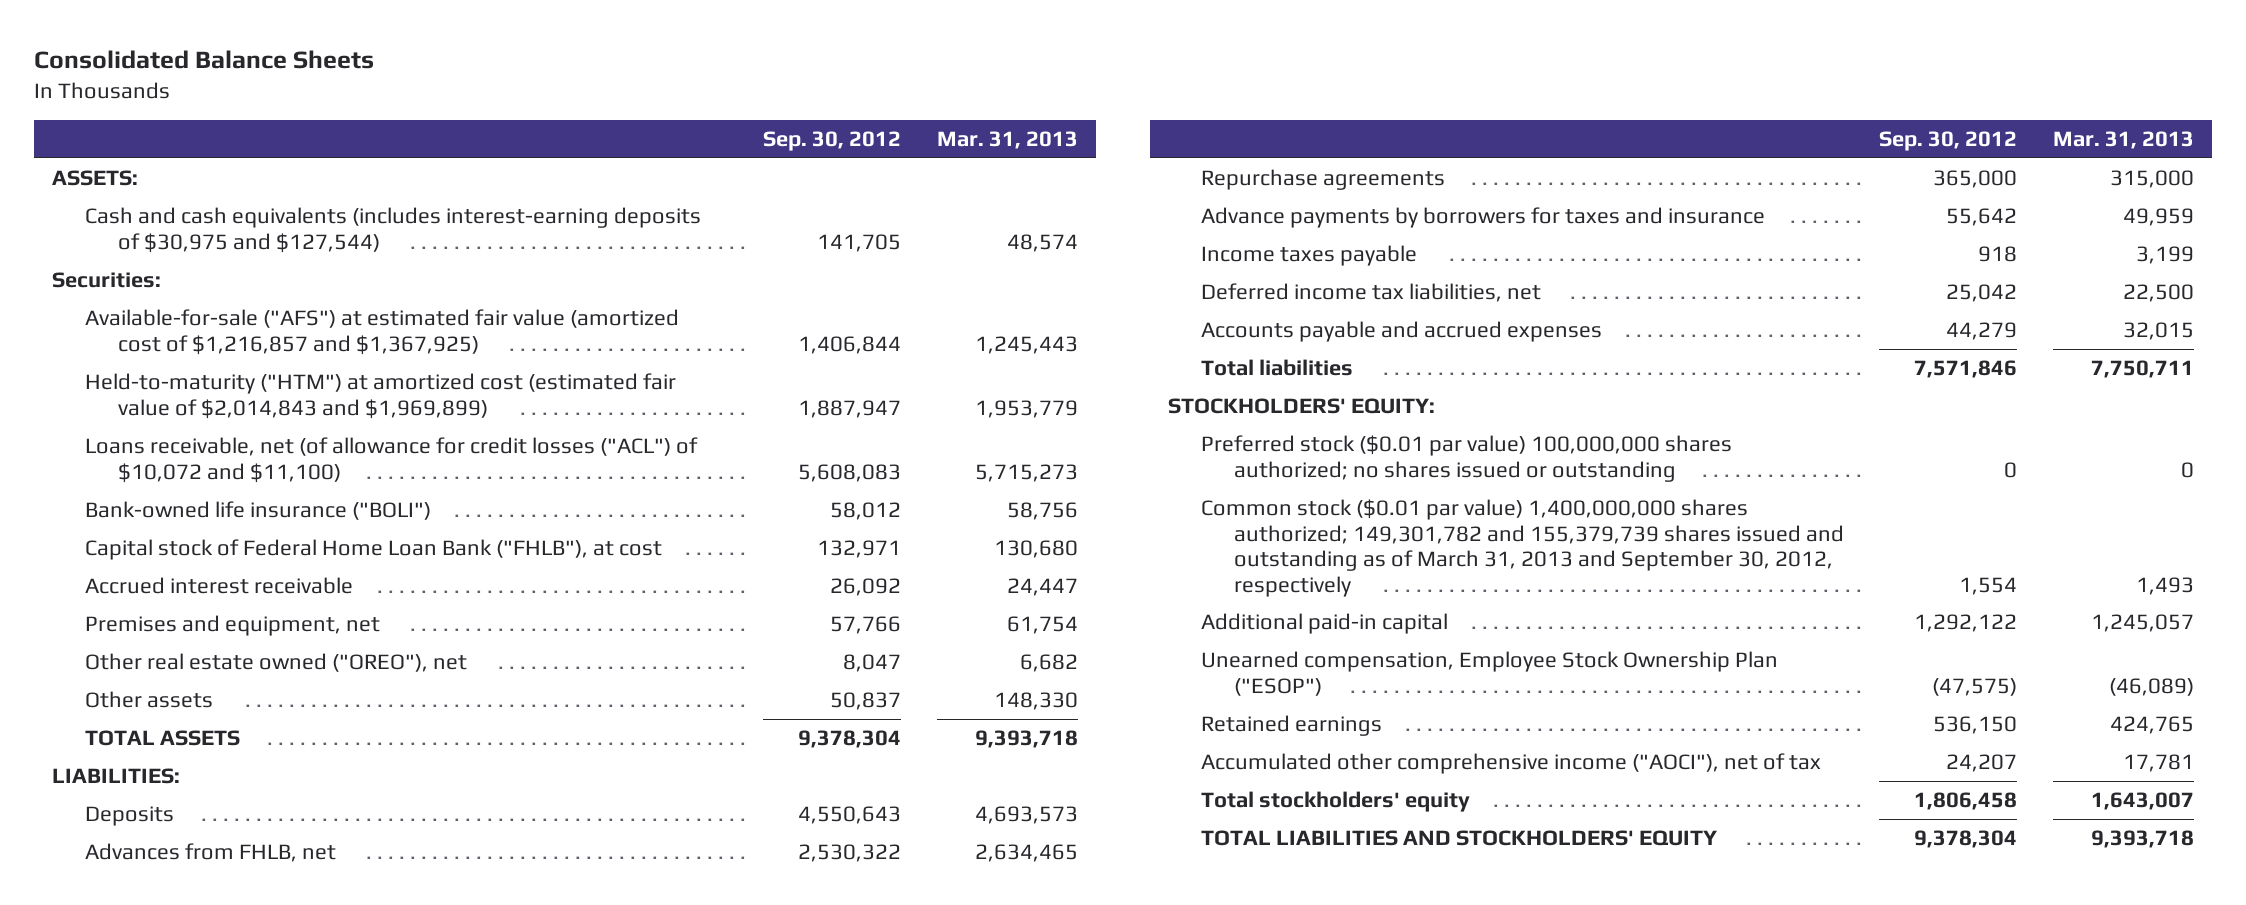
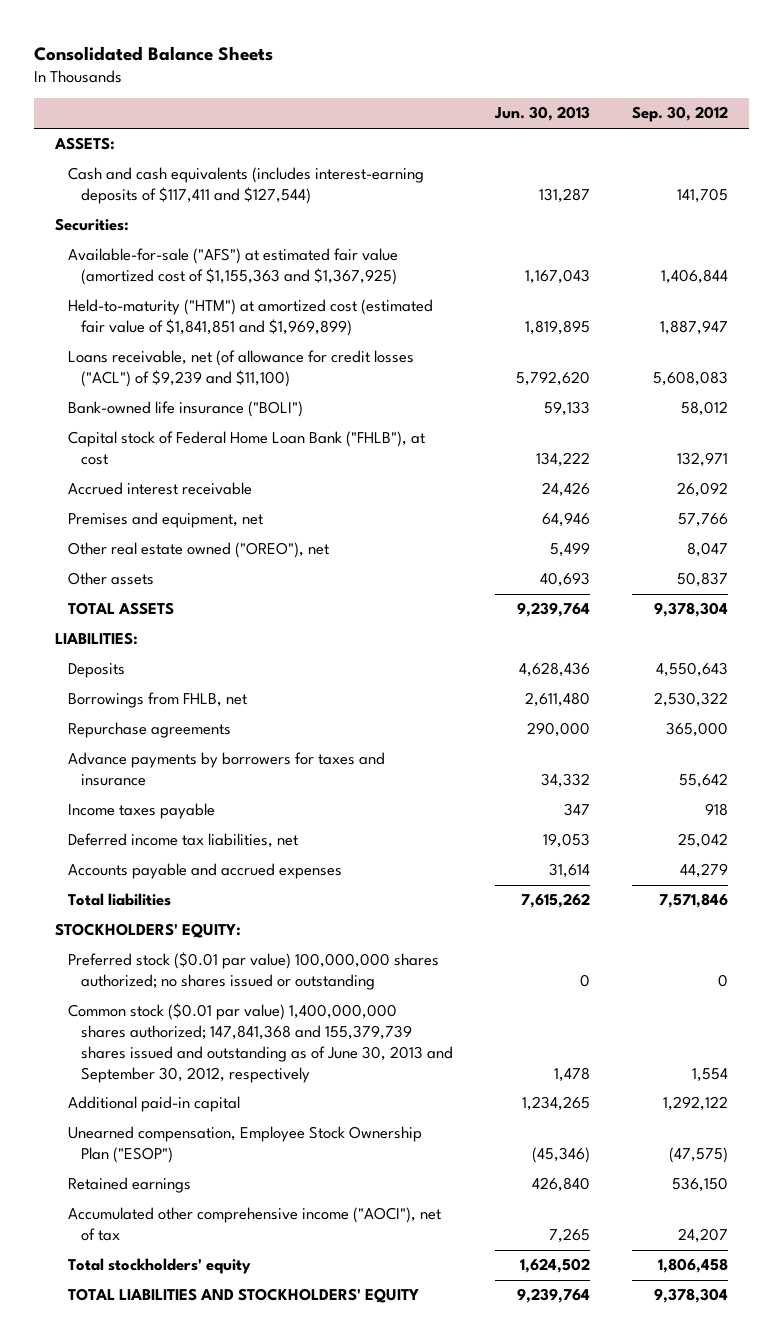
[936,130,1078,149] Mar. 31, 2013 -> none
none -> [493,106,590,122] Jun. 30, 2013
[84,207,701,253] Cash and cash equivalents (includes interest-earning deposits of $30,975 and $127,544) -> [67,167,424,205] Cash and cash equivalents (includes interest-earning deposits of $117,411 and $127,544)
[84,309,679,355] Available-for-sale ("AFS") at estimated fair value (amortized cost of $1,216,857 and $1,367,925) -> [67,248,398,286] Available-for-sale ("AFS") at estimated fair value (amortized cost of $1,155,363 and $1,367,925)
[84,373,676,419] Held-to-maturity ("HTM") at amortized cost (estimated fair value of $2,014,843 and $1,969,899) -> [67,299,433,337] Held-to-maturity ("HTM") at amortized cost (estimated fair value of $1,841,851 and $1,969,899)
[84,437,698,483] Loans receivable, net (of allowance for credit losses ("ACL") of $10,072 and $11,100) -> [67,350,414,388] Loans receivable, net (of allowance for credit losses ("ACL") of $9,239 and $11,100)
[84,843,336,863] Advances from FHLB, net -> [67,692,247,709] Borrowings from FHLB, net
[1201,499,1845,597] Common stock ($0.01 par value) 1,400,000,000 shares authorized; 149,301,782 and 155,379,739 shares issued and outstanding as of March 31, 2013 and September 30, 2012, respectively -> [67,1003,453,1083] Common stock ($0.01 par value) 1,400,000,000 shares authorized; 147,841,368 and 155,379,739 shares issued and outstanding as of June 30, 2013 and September 30, 2012, respectively

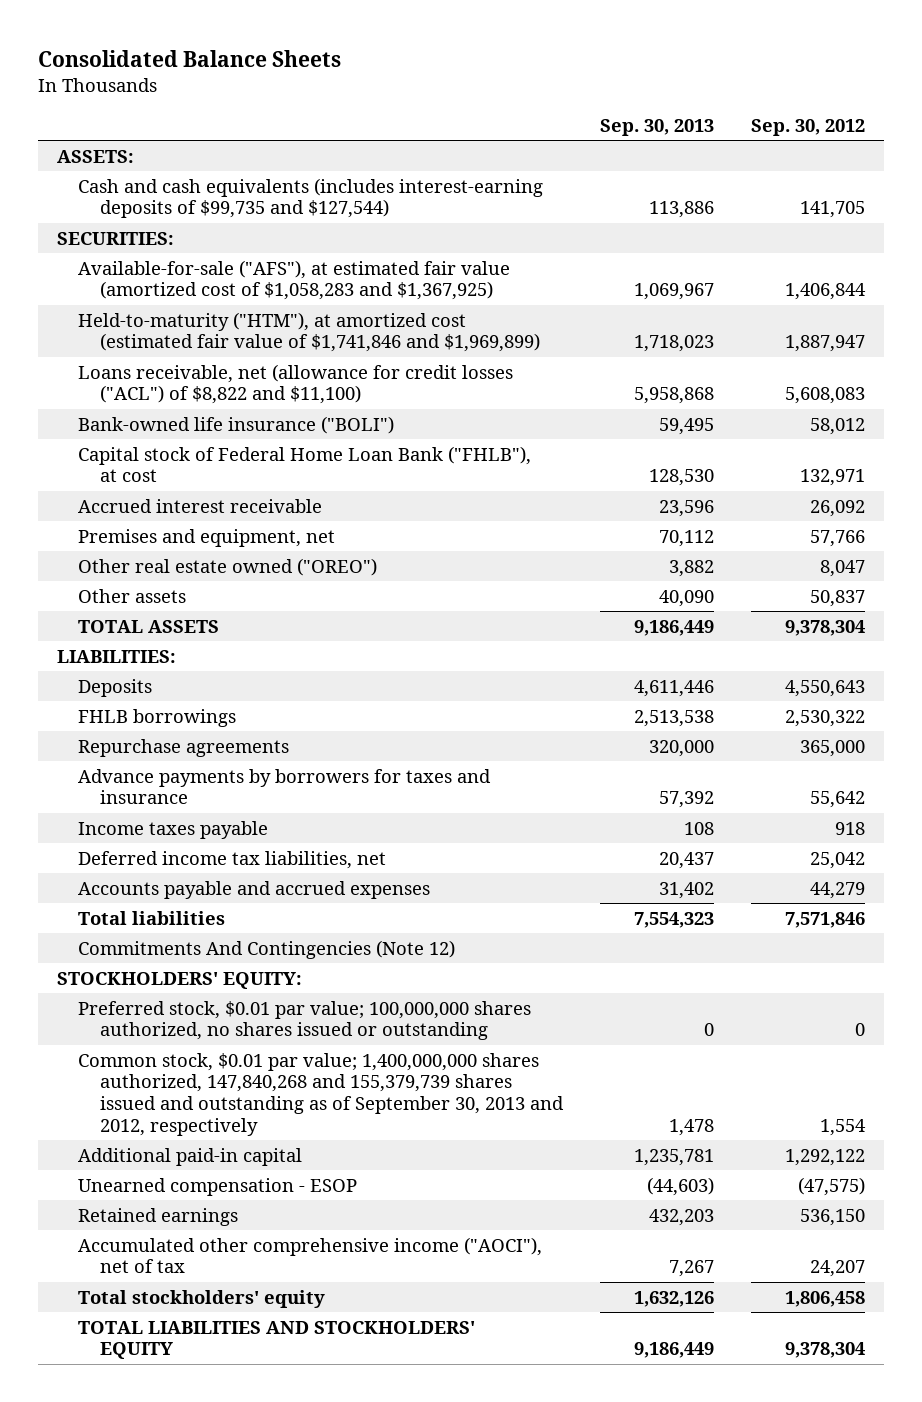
[493,106,590,122] Jun. 30, 2013 -> none
none -> [599,118,714,136] Sep. 30, 2013
[67,167,424,205] Cash and cash equivalents (includes interest-earning deposits of $117,411 and $127,544) -> [78,177,544,219] Cash and cash equivalents (includes interest-earning deposits of $99,735 and $127,544)
[55,218,130,232] Securities: -> [57,231,175,245] SECURITIES:
[67,248,398,286] Available-for-sale ("AFS") at estimated fair value (amortized cost of $1,155,363 and $1,367,925) -> [78,259,511,301] Available-for-sale ("AFS"), at estimated fair value (amortized cost of $1,058,283 and $1,367,925)
[67,299,433,337] Held-to-maturity ("HTM") at amortized cost (estimated fair value of $1,841,851 and $1,969,899) -> [78,311,540,353] Held-to-maturity ("HTM"), at amortized cost (estimated fair value of $1,741,846 and $1,969,899)
[67,350,414,388] Loans receivable, net (of allowance for credit losses ("ACL") of $9,239 and $11,100) -> [78,363,514,405] Loans receivable, net (allowance for credit losses ("ACL") of $8,822 and $11,100)
[67,542,329,559] Other real estate owned ("OREO"), net -> [78,557,378,576] Other real estate owned ("OREO")
[67,692,247,709] Borrowings from FHLB, net -> [78,708,237,727] FHLB borrowings
none -> [78,939,456,959] Commitments And Contingencies (Note 12)
[67,952,439,991] Preferred stock ($0.01 par value) 100,000,000 shares authorized; no shares issued or outstanding -> [78,1000,532,1041] Preferred stock, $0.01 par value; 100,000,000 shares authorized, no shares issued or outstanding
[67,1003,453,1083] Common stock ($0.01 par value) 1,400,000,000 shares authorized; 147,841,368 and 155,379,739 shares issued and outstanding as of June 30, 2013 and September 30, 2012, respectively -> [78,1052,564,1136] Common stock, $0.01 par value; 1,400,000,000 shares authorized, 147,840,268 and 155,379,739 shares issued and outstanding as of September 30, 2013 and 2012, respectively
[67,1126,422,1164] Unearned compensation, Employee Stock Ownership Plan ("ESOP") -> [78,1177,358,1196] Unearned compensation - ESOP

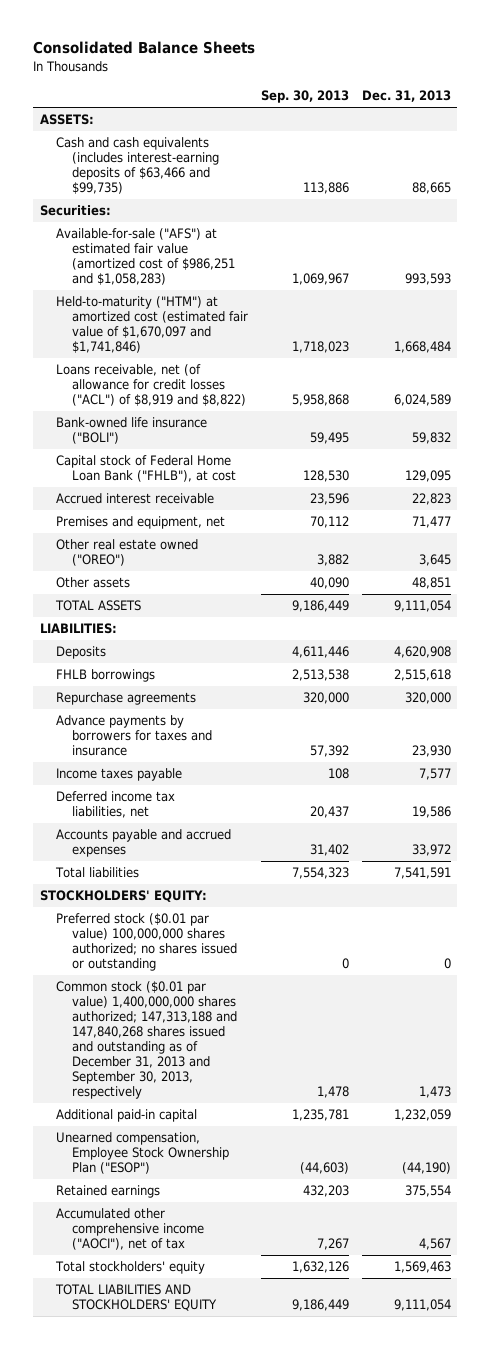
[751,118,866,136] Sep. 30, 2012 -> none
none -> [361,90,451,103] Dec. 31, 2013
[78,177,544,219] Cash and cash equivalents (includes interest-earning deposits of $99,735 and $127,544) -> [55,137,219,195] Cash and cash equivalents (includes interest-earning deposits of $63,466 and $99,735)
[57,231,175,245] SECURITIES: -> [39,205,111,217] Securities:
[78,259,511,301] Available-for-sale ("AFS"), at estimated fair value (amortized cost of $1,058,283 and $1,367,925) -> [55,228,235,286] Available-for-sale ("AFS") at estimated fair value (amortized cost of $986,251 and $1,058,283)
[78,311,540,353] Held-to-maturity ("HTM"), at amortized cost (estimated fair value of $1,741,846 and $1,969,899) -> [55,296,248,354] Held-to-maturity ("HTM") at amortized cost (estimated fair value of $1,670,097 and $1,741,846)
[78,363,514,405] Loans receivable, net (allowance for credit losses ("ACL") of $8,822 and $11,100) -> [55,364,246,407] Loans receivable, net (of allowance for credit losses ("ACL") of $8,919 and $8,822)
[78,939,456,959] Commitments And Contingencies (Note 12) -> none
[78,1000,532,1041] Preferred stock, $0.01 par value; 100,000,000 shares authorized, no shares issued or outstanding -> [55,913,237,972] Preferred stock ($0.01 par value) 100,000,000 shares authorized; no shares issued or outstanding
[78,1052,564,1136] Common stock, $0.01 par value; 1,400,000,000 shares authorized, 147,840,268 and 155,379,739 shares issued and outstanding as of September 30, 2013 and 2012, respectively -> [55,981,237,1099] Common stock ($0.01 par value) 1,400,000,000 shares authorized; 147,313,188 and 147,840,268 shares issued and outstanding as of December 31, 2013 and September 30, 2013, respectively
[78,1177,358,1196] Unearned compensation - ESOP -> [55,1132,229,1175] Unearned compensation, Employee Stock Ownership Plan ("ESOP")

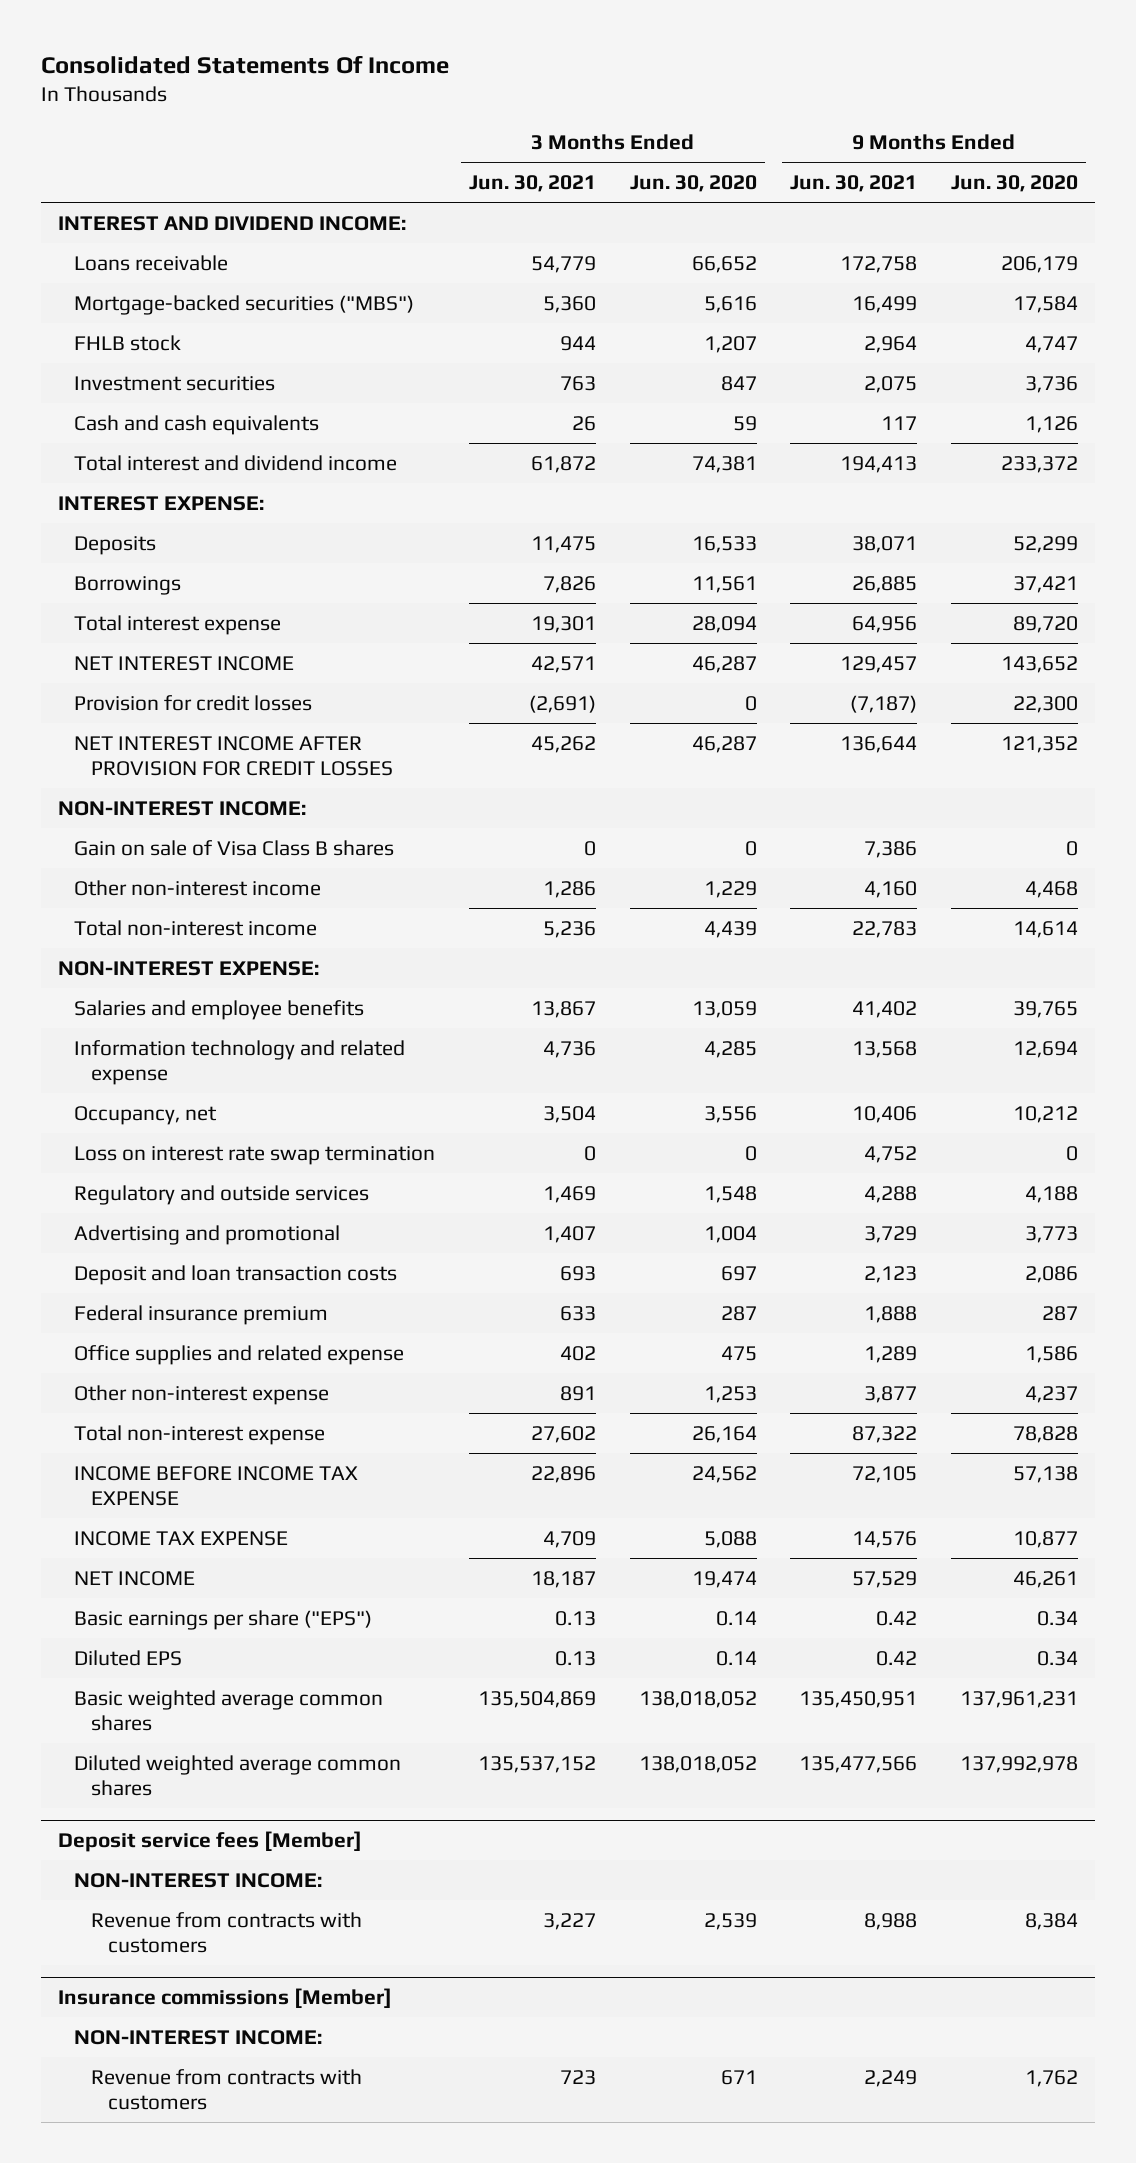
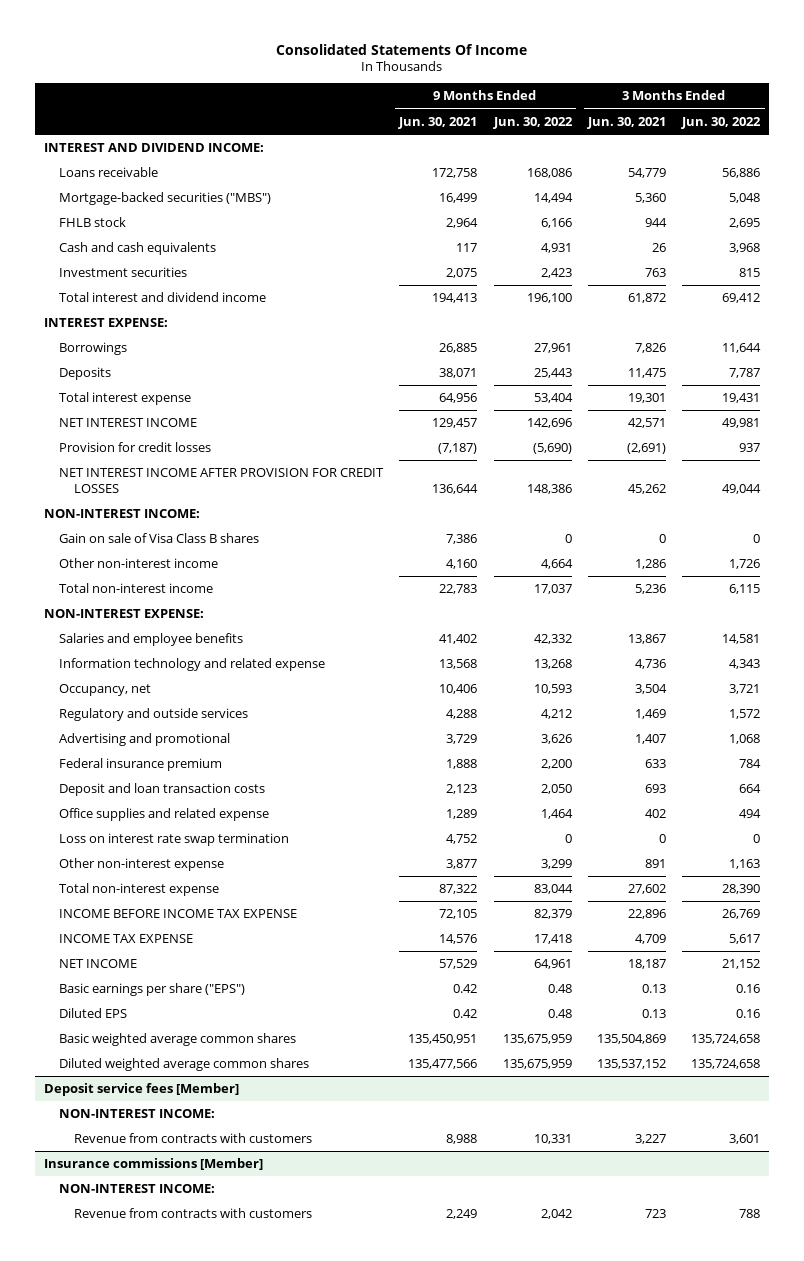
[629,175,757,193] Jun. 30, 2020 -> none
[950,175,1078,193] Jun. 30, 2020 -> none
none -> [492,116,573,129] Jun. 30, 2022
none -> [681,116,762,129] Jun. 30, 2022
[74,375,276,391] Investment securities -> [58,267,187,278] Investment securities
[74,535,157,555] Deposits -> [58,367,111,381] Deposits
[74,1264,398,1285] Deposit and loan transaction costs -> [58,783,265,797] Deposit and loan transaction costs
[74,1145,436,1165] Loss on interest rate swap termination -> [58,833,289,847] Loss on interest rate swap termination

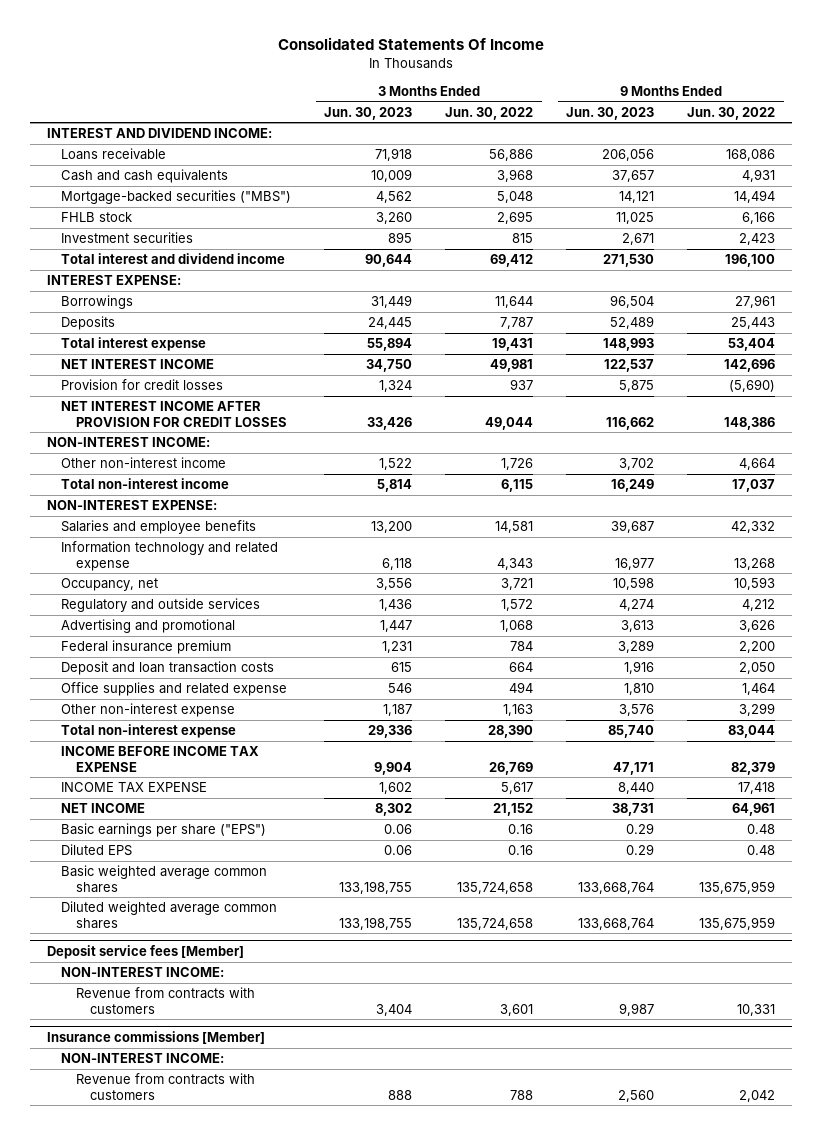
[398,116,478,129] Jun. 30, 2021 -> none
[587,116,667,129] Jun. 30, 2021 -> none
none -> [324,106,413,120] Jun. 30, 2023
none -> [566,106,655,120] Jun. 30, 2023
[58,242,216,256] Cash and cash equivalents -> [61,169,229,184] Cash and cash equivalents
[58,533,259,544] Gain on sale of Visa Class B shares -> none
[58,833,289,847] Loss on interest rate swap termination -> none

